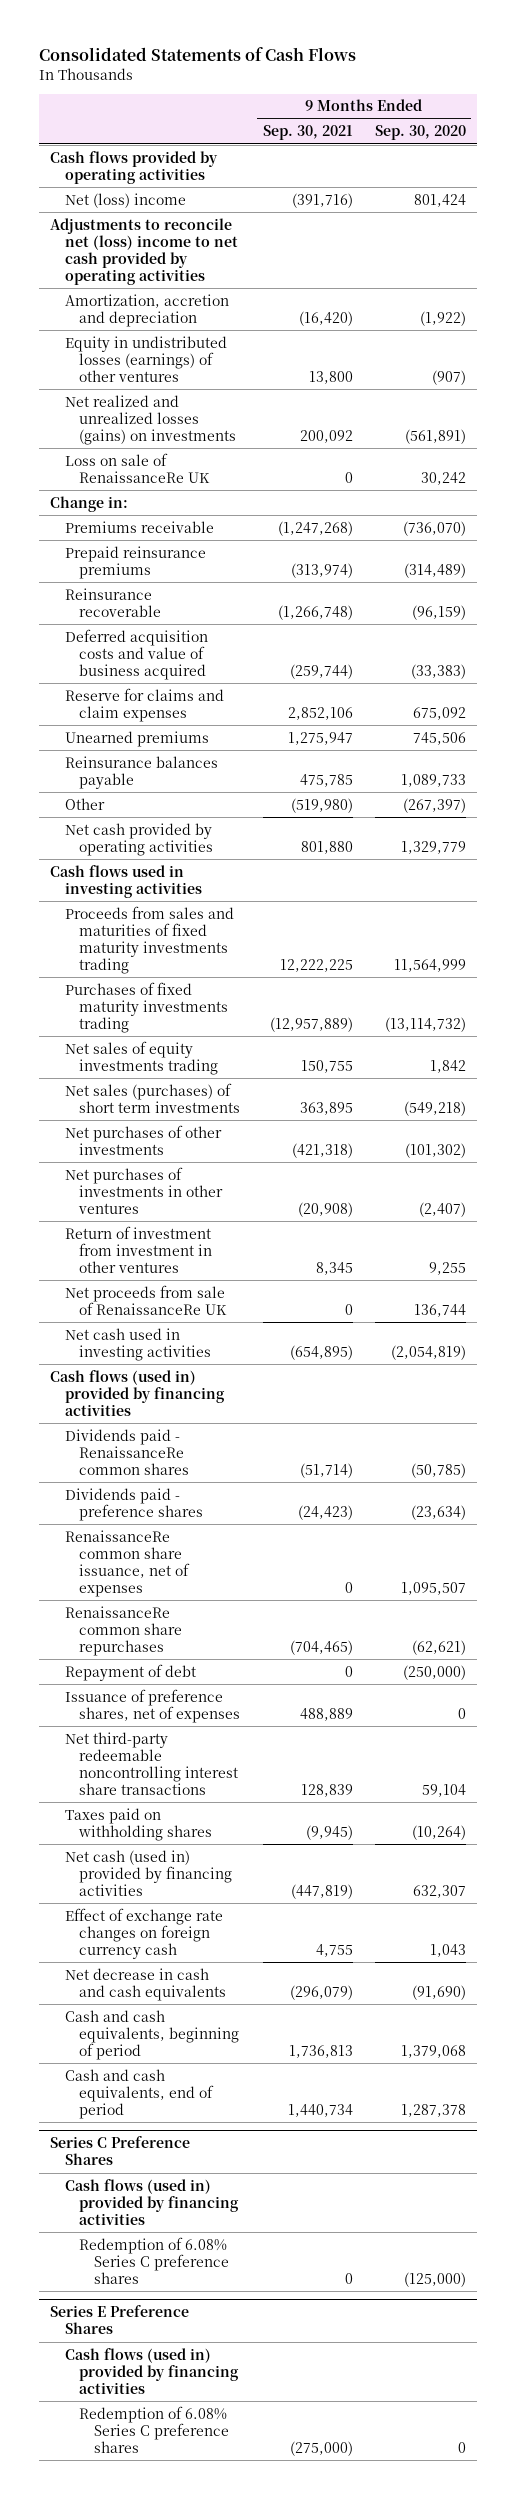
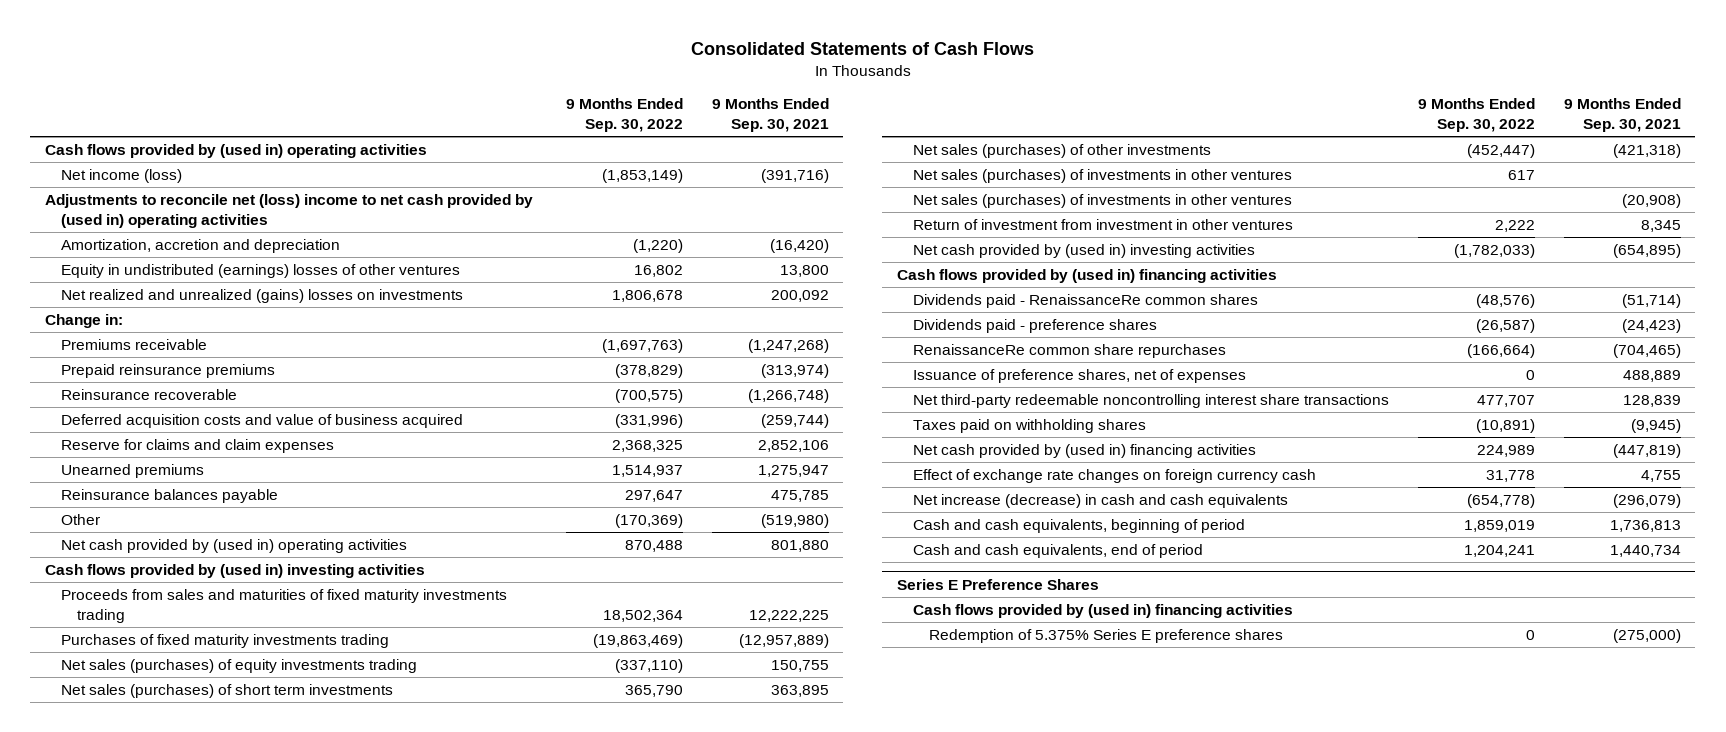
[374,125,466,141] Sep. 30, 2020 -> none
none -> [565,98,683,133] 9 Months Ended Sep. 30, 2022
[50,150,219,184] Cash flows provided by operating activities -> [44,144,427,159] Cash flows provided by (used in) operating activities
[64,192,186,208] Net (loss) income -> [61,169,183,184] Net income (loss)
[50,217,238,286] Adjustments to reconcile net (loss) income to net cash provided by operating activities -> [44,194,533,228] Adjustments to reconcile net (loss) income to net cash provided by (used in) operating activities
[64,452,211,483] Loss on sale of RenaissanceRe UK -> none
[64,335,227,382] Equity in undistributed losses (earnings) of other ventures -> [61,264,461,279] Equity in undistributed (earnings) losses of other ventures
[64,394,237,445] Net realized and unrealized losses (gains) on investments -> [61,289,464,304] Net realized and unrealized (gains) losses on investments
[64,822,214,856] Net cash provided by operating activities -> [61,539,408,554] Net cash provided by (used in) operating activities
[50,864,202,898] Cash flows used in investing activities -> [44,564,425,579] Cash flows provided by (used in) investing activities
[64,1040,219,1075] Net sales of equity investments trading -> [61,659,418,674] Net sales (purchases) of equity investments trading
[64,1124,222,1155] Net purchases of other investments -> [913,144,1212,159] Net sales (purchases) of other investments
none -> [913,169,1293,184] Net sales (purchases) of investments in other ventures
[64,1166,224,1214] Net purchases of investments in other ventures -> [913,194,1293,209] Net sales (purchases) of investments in other ventures
[64,1284,228,1315] Net proceeds from sale of RenaissanceRe UK -> none
[64,1327,212,1361] Net cash used in investing activities -> [913,244,1256,259] Net cash provided by (used in) investing activities
[50,1369,225,1416] Cash flows (used in) provided by financing activities -> [896,269,1277,284] Cash flows provided by (used in) financing activities
[64,1529,191,1598] RenaissanceRe common share issuance, net of expenses -> none
[64,1663,196,1681] Repayment of debt -> none
[64,1849,233,1896] Net cash (used in) provided by financing activities -> [913,444,1257,459] Net cash provided by (used in) financing activities
[64,1967,227,2001] Net decrease in cash and cash equivalents -> [913,494,1289,509] Net increase (decrease) in cash and cash equivalents
[50,2136,191,2166] Series C Preference Shares -> none
[64,2178,240,2225] Cash flows (used in) provided by financing activities -> none
[79,2236,229,2284] Redemption of 6.08% Series C preference shares -> none
[64,2347,240,2394] Cash flows (used in) provided by financing activities -> [913,604,1294,619] Cash flows provided by (used in) financing activities
[79,2405,229,2453] Redemption of 6.08% Series C preference shares -> [929,629,1284,644] Redemption of 5.375% Series E preference shares

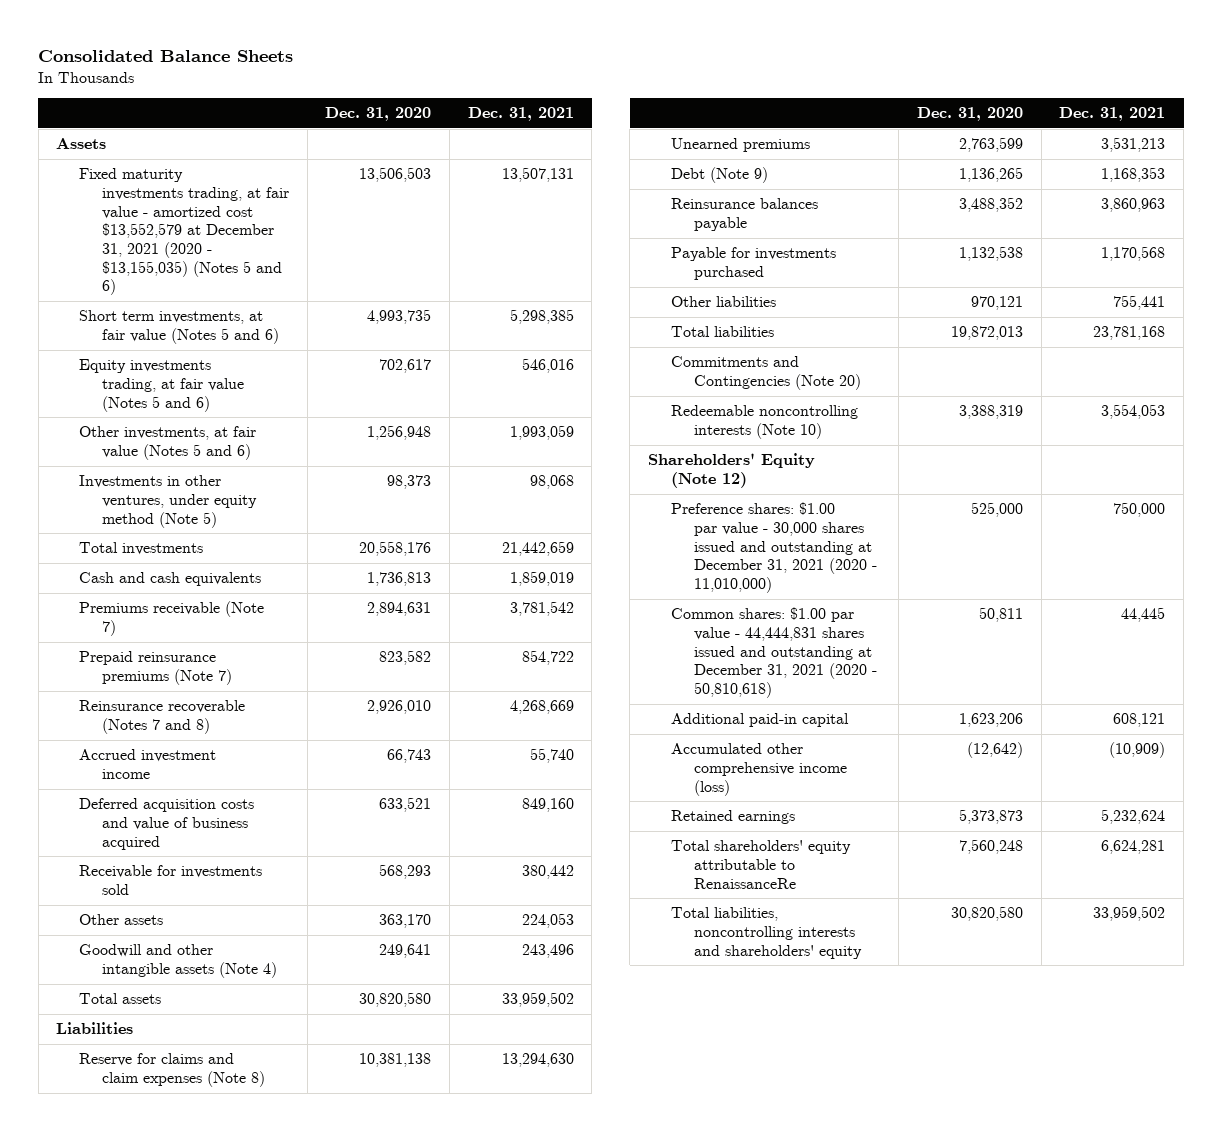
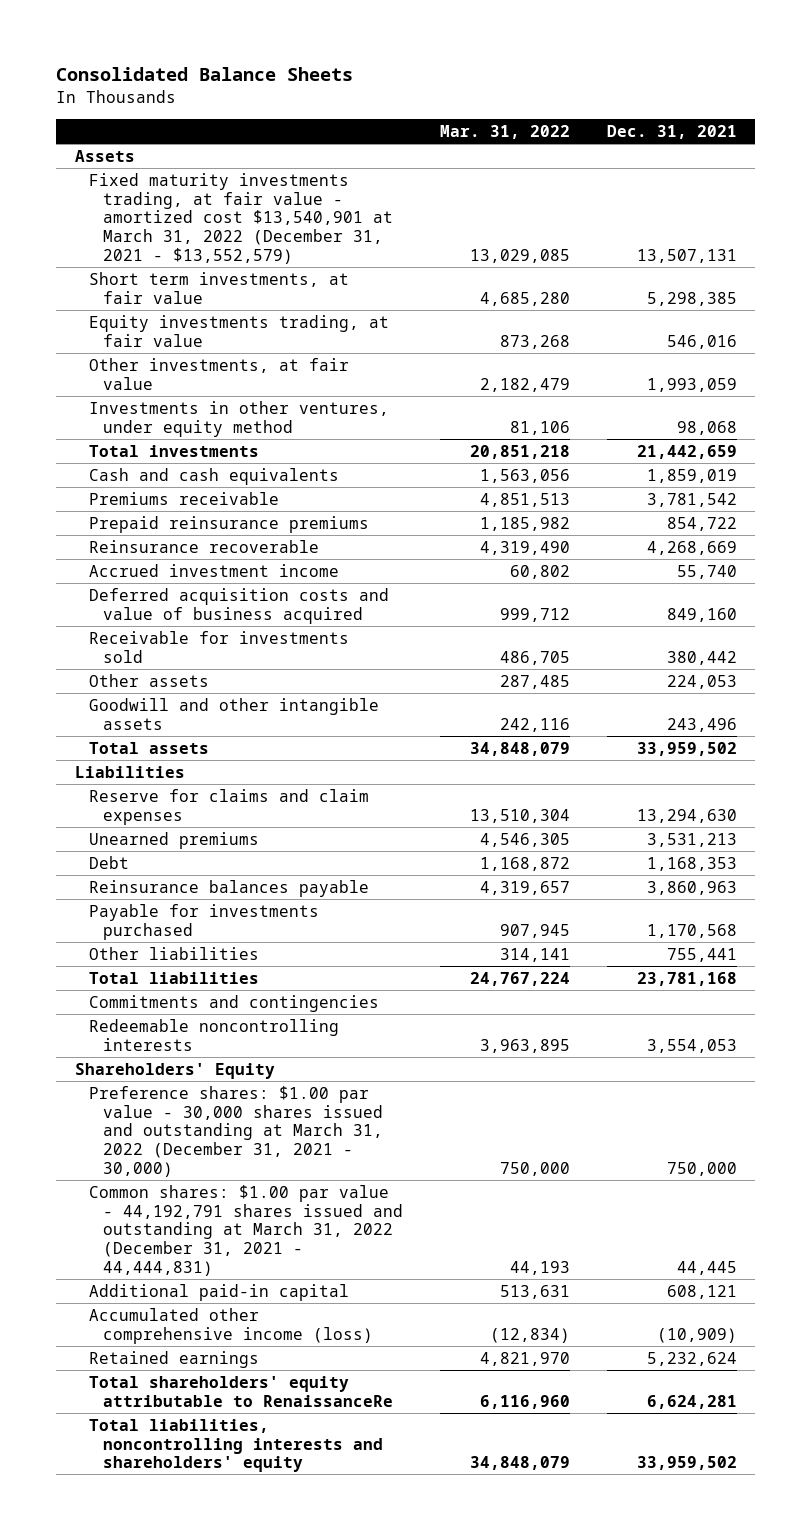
[325,107,432,122] Dec. 31, 2020 -> none
none -> [439,125,570,140] Mar. 31, 2022
[79,168,289,296] Fixed maturity investments trading, at fair value - amortized cost $13,552,579 at December 31, 2021 (2020 - $13,155,035) (Notes 5 and 6) -> [88,172,393,265] Fixed maturity investments trading, at fair value - amortized cost $13,540,901 at March 31, 2022 (December 31, 2021 - $13,552,579)
[79,310,279,344] Short term investments, at fair value (Notes 5 and 6) -> [88,271,349,304] Short term investments, at fair value
[79,359,244,412] Equity investments trading, at fair value (Notes 5 and 6) -> [88,314,389,347] Equity investments trading, at fair value
[79,426,257,460] Other investments, at fair value (Notes 5 and 6) -> [88,357,349,390] Other investments, at fair value
[79,475,257,528] Investments in other ventures, under equity method (Note 5) -> [88,400,389,437] Investments in other ventures, under equity method
[79,601,265,636] Premiums receivable (Note 7) -> [88,491,279,505] Premiums receivable
[79,651,232,685] Prepaid reinsurance premiums (Note 7) -> [88,515,369,533] Prepaid reinsurance premiums
[79,700,246,734] Reinsurance recoverable (Notes 7 and 8) -> [88,539,319,553] Reinsurance recoverable
[79,944,277,978] Goodwill and other intangible assets (Note 4) -> [88,697,379,730] Goodwill and other intangible assets
[79,1053,265,1087] Reserve for claims and claim expenses (Note 8) -> [88,788,369,825] Reserve for claims and claim expenses
[670,167,768,184] Debt (Note 9) -> [88,855,129,869] Debt
[670,356,861,390] Commitments and Contingencies (Note 20) -> [88,994,379,1012] Commitments and contingencies
[670,405,858,439] Redeemable noncontrolling interests (Note 10) -> [88,1018,339,1051] Redeemable noncontrolling interests
[648,453,816,488] Shareholders' Equity (Note 12) -> [74,1062,275,1079] Shareholders' Equity
[670,502,877,593] Preference shares: $1.00 par value - 30,000 shares issued and outstanding at December 31, 2021 (2020 - 11,010,000) -> [88,1085,383,1178] Preference shares: $1.00 par value - 30,000 shares issued and outstanding at March 31, 2022 (December 31, 2021 - 30,000)
[670,607,877,698] Common shares: $1.00 par value - 44,444,831 shares issued and outstanding at December 31, 2021 (2020 - 50,810,618) -> [88,1184,403,1277] Common shares: $1.00 par value - 44,192,791 shares issued and outstanding at March 31, 2022 (December 31, 2021 - 44,444,831)

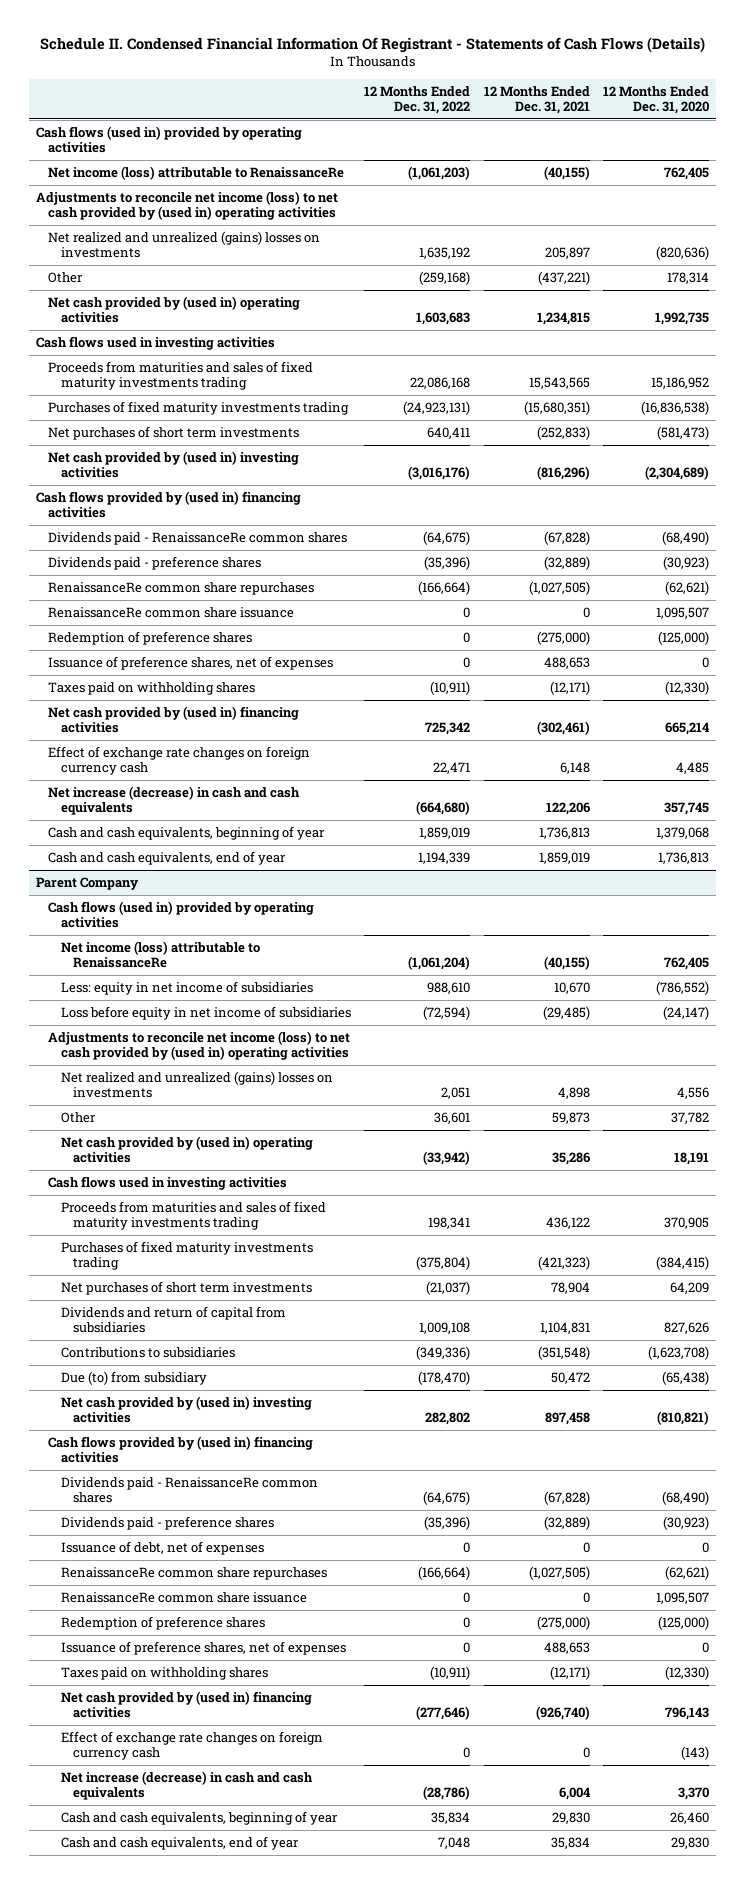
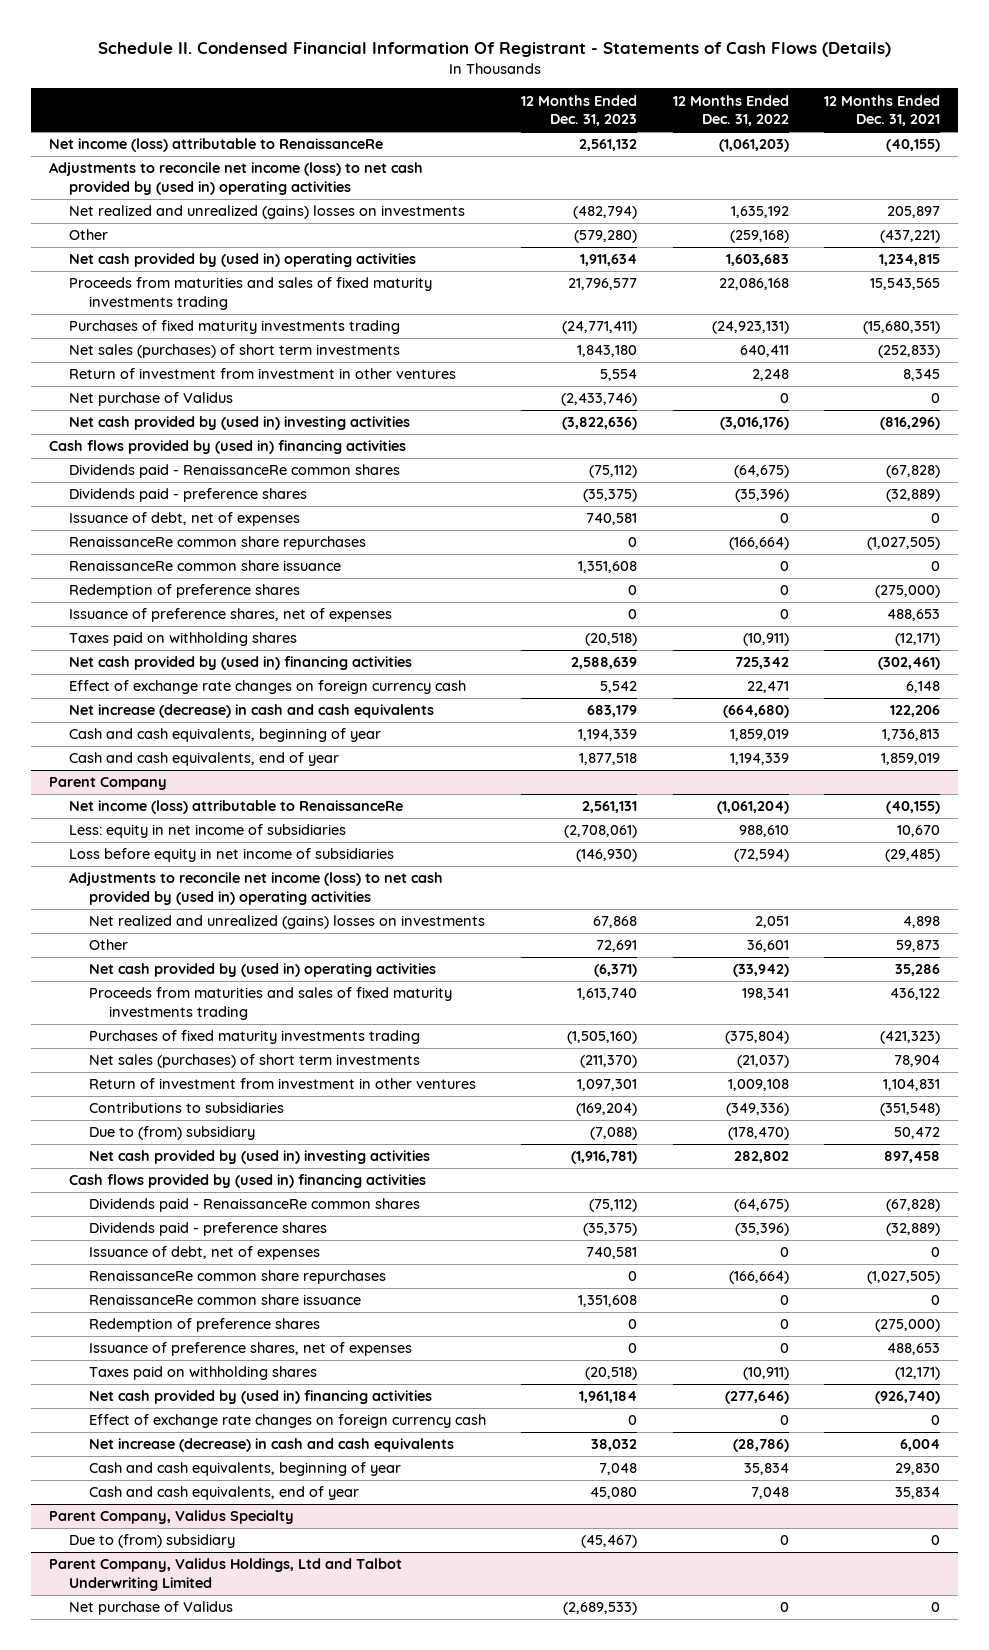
[603,85,710,115] 12 Months Ended Dec. 31, 2020 -> none
none -> [521,94,638,127] 12 Months Ended Dec. 31, 2023
[35,125,302,154] Cash flows (used in) provided by operating activities -> none
[35,335,275,350] Cash flows used in investing activities -> none
[48,425,300,440] Net purchases of short term investments -> [68,344,400,359] Net sales (purchases) of short term investments
none -> [68,368,456,380] Return of investment from investment in other ventures
none -> [68,392,233,407] Net purchase of Validus
none -> [68,512,300,527] Issuance of debt, net of expenses
[48,900,315,929] Cash flows (used in) provided by operating activities -> none
[48,1175,288,1190] Cash flows used in investing activities -> none
[60,1280,312,1295] Net purchases of short term investments -> [88,1054,420,1069] Net sales (purchases) of short term investments
[60,1305,286,1334] Dividends and return of capital from subsidiaries -> [88,1078,476,1090] Return of investment from investment in other ventures
[60,1370,207,1385] Due (to) from subsidiary -> [88,1126,255,1141] Due to (from) subsidiary
none -> [49,1510,295,1525] Parent Company, Validus Specialty
none -> [68,1534,235,1549] Due to (from) subsidiary
none -> [49,1558,403,1591] Parent Company, Validus Holdings, Ltd and Talbot Underwriting Limited
none -> [68,1601,233,1616] Net purchase of Validus

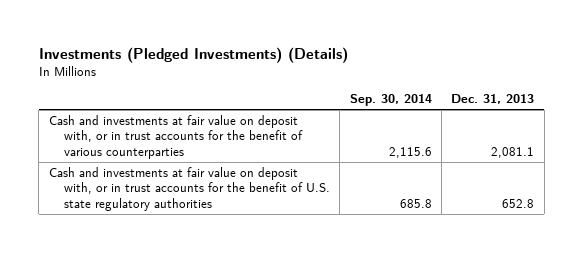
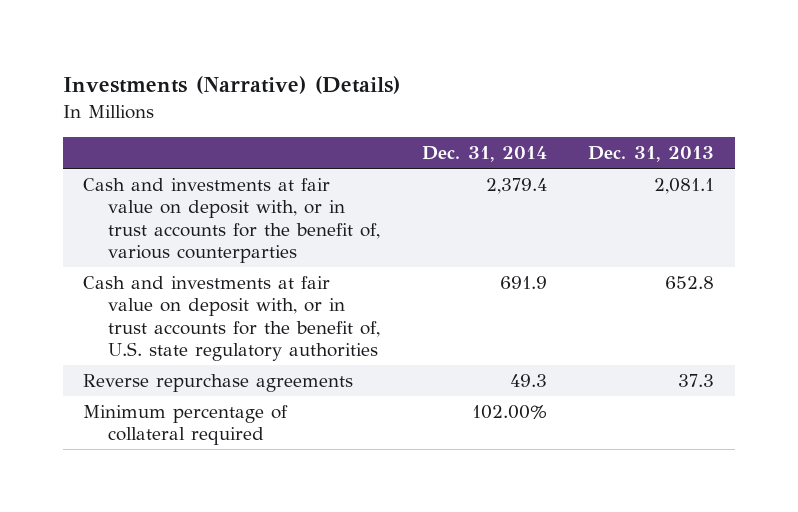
[38,46,348,63] Investments (Pledged Investments) (Details) -> [62,76,400,95] Investments (Narrative) (Details)
[349,94,432,107] Sep. 30, 2014 -> none
none -> [421,146,547,163] Dec. 31, 2014
[48,114,303,160] Cash and investments at fair value on deposit with, or in trust accounts for the benefit of various counterparties -> [83,178,381,263] Cash and investments at fair value on deposit with, or in trust accounts for the benefit of, various counterparties
[48,166,330,212] Cash and investments at fair value on deposit with, or in trust accounts for the benefit of U.S. state regulatory authorities -> [83,276,381,361] Cash and investments at fair value on deposit with, or in trust accounts for the benefit of, U.S. state regulatory authorities
none -> [83,374,354,393] Reverse repurchase agreements
none -> [83,405,289,446] Minimum percentage of collateral required

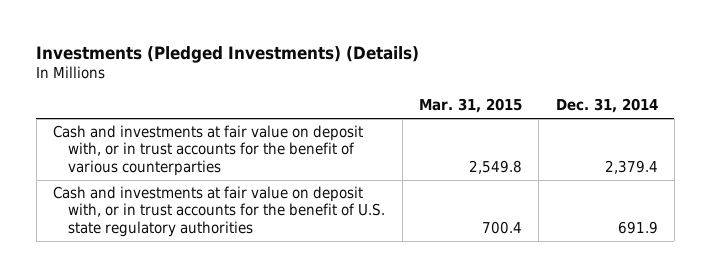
[62,76,400,95] Investments (Narrative) (Details) -> [36,45,420,63] Investments (Pledged Investments) (Details)
[588,146,715,163] Dec. 31, 2013 -> none
none -> [418,98,522,114] Mar. 31, 2015
[83,374,354,393] Reverse repurchase agreements -> none
[83,405,289,446] Minimum percentage of collateral required -> none
[83,178,381,263] Cash and investments at fair value on deposit with, or in trust accounts for the benefit of, various counterparties -> [53,125,364,176] Cash and investments at fair value on deposit with, or in trust accounts for the benefit of various counterparties
[83,276,381,361] Cash and investments at fair value on deposit with, or in trust accounts for the benefit of, U.S. state regulatory authorities -> [53,186,386,237] Cash and investments at fair value on deposit with, or in trust accounts for the benefit of U.S. state regulatory authorities

